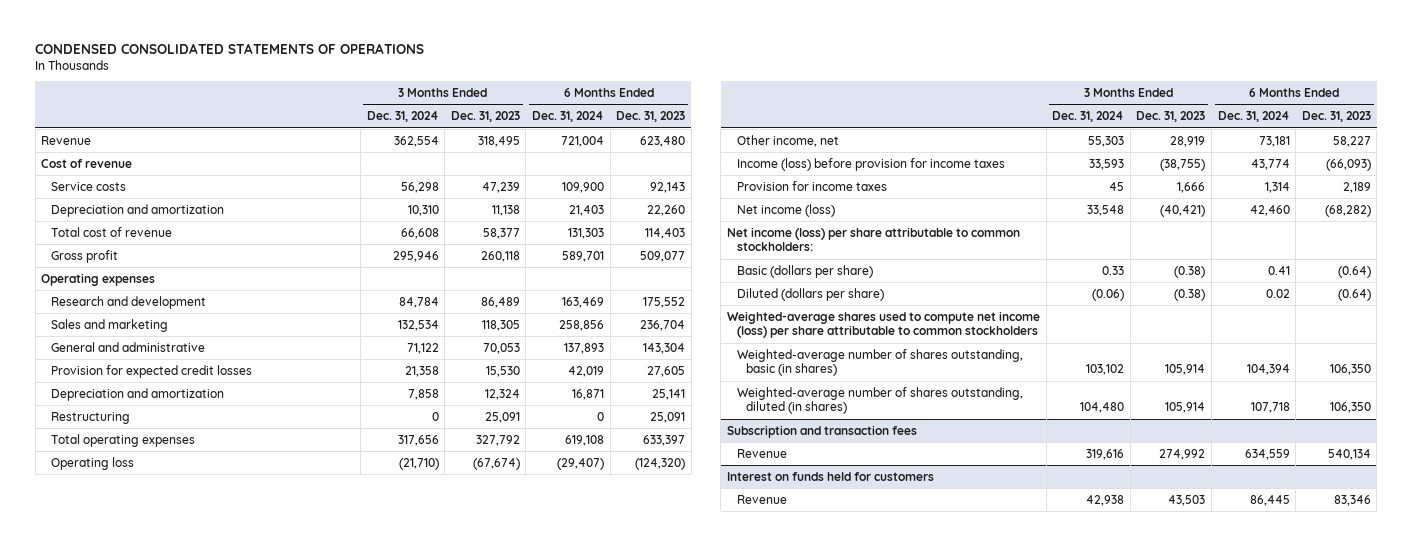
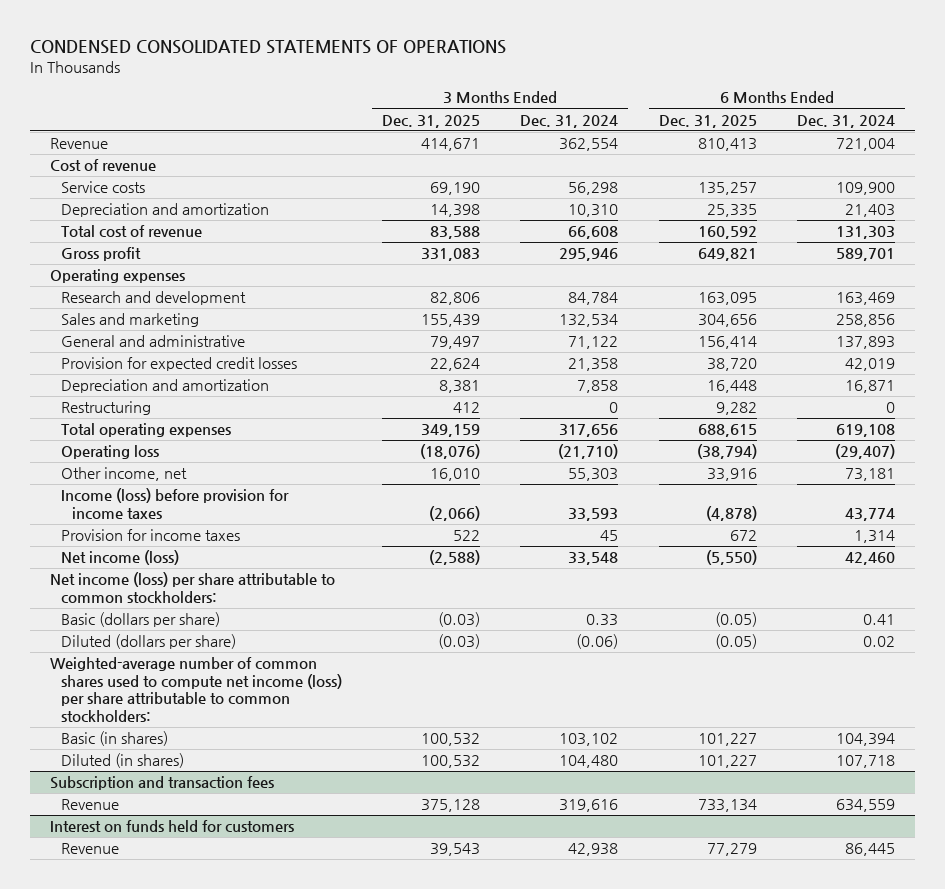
[450,111,520,123] Dec. 31, 2023 -> none
[616,111,686,123] Dec. 31, 2023 -> none
none -> [382,114,481,128] Dec. 31, 2025
none -> [658,114,757,128] Dec. 31, 2025
[726,310,1040,339] Weighted-average shares used to compute net income (loss) per share attributable to common stockholders -> [49,657,343,723] Weighted-average number of common shares used to compute net income (loss) per share attributable to common stockholders:
[736,348,1023,377] Weighted-average number of shares outstanding, basic (in shares) -> [61,731,169,747] Basic (in shares)
[736,386,1023,415] Weighted-average number of shares outstanding, diluted (in shares) -> [61,753,185,769] Diluted (in shares)

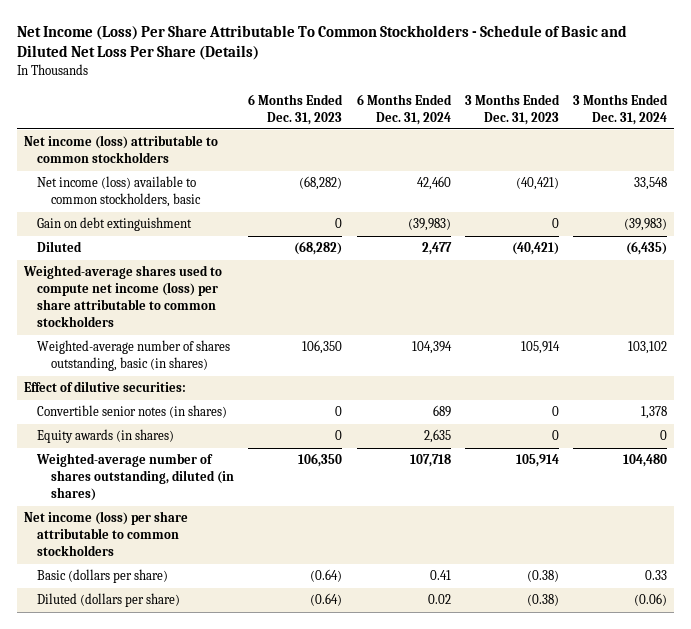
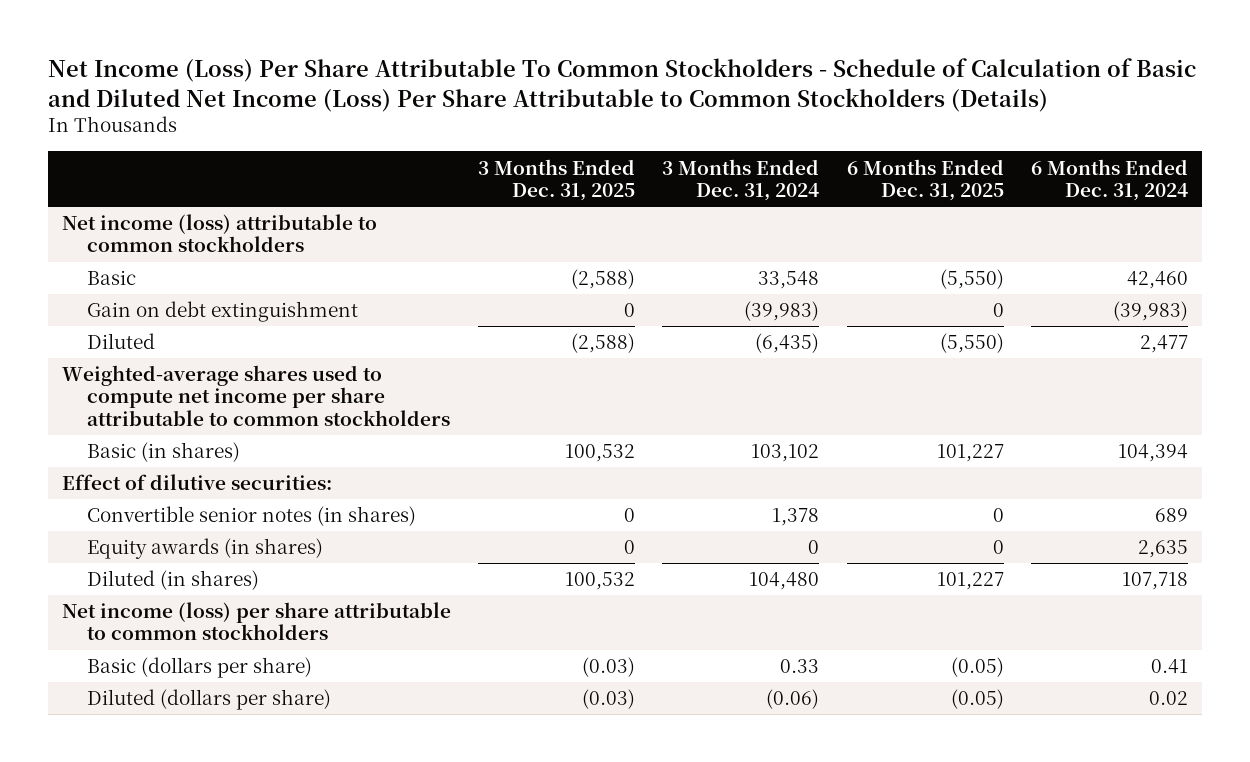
[16,25,627,61] Net Income (Loss) Per Share Attributable To Common Stockholders - Schedule of Basic and Diluted Net Loss Per Share (Details) -> [47,58,1196,112] Net Income (Loss) Per Share Attributable To Common Stockholders - Schedule of Calculation of Basic and Diluted Net Income (Loss) Per Share Attributable to Common Stockholders (Details)
[248,93,344,125] 6 Months Ended Dec. 31, 2023 -> none
[464,93,560,125] 3 Months Ended Dec. 31, 2023 -> none
none -> [477,158,635,201] 3 Months Ended Dec. 31, 2025
none -> [846,158,1004,201] 6 Months Ended Dec. 31, 2025
[37,176,202,208] Net income (loss) available to common stockholders, basic -> [87,270,137,286] Basic
[22,265,222,328] Weighted-average shares used to compute net income (loss) per share attributable to common stockholders -> [61,365,451,426] Weighted-average shares used to compute net income per share attributable to common stockholders
[37,340,231,372] Weighted-average number of shares outstanding, basic (in shares) -> [87,442,241,463] Basic (in shares)
[36,453,235,502] Weighted-average number of shares outstanding, diluted (in shares) -> [87,570,260,591] Diluted (in shares)

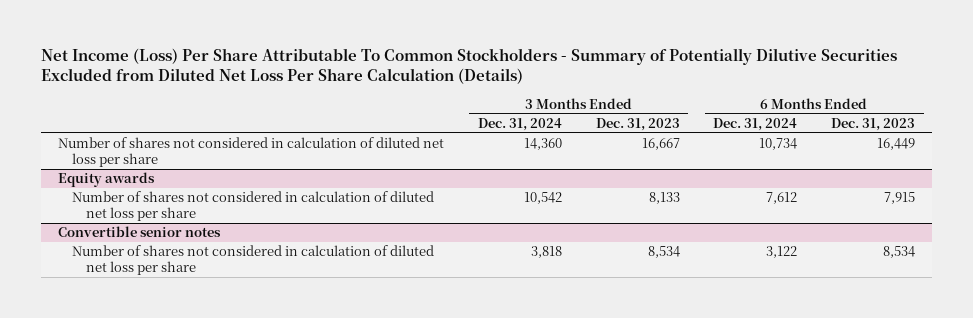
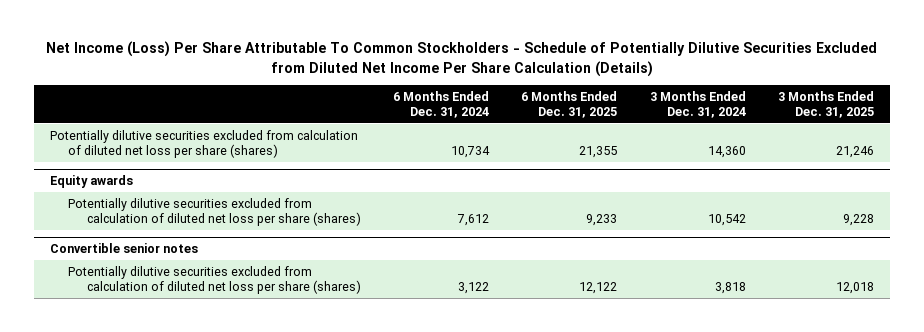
[40,48,897,85] Net Income (Loss) Per Share Attributable To Common Stockholders - Summary of Potentially Dilutive Securities Excluded from Diluted Net Loss Per Share Calculation (Details) -> [46,41,878,77] Net Income (Loss) Per Share Attributable To Common Stockholders - Schedule of Potentially Dilutive Securities Excluded from Diluted Net Income Per Share Calculation (Details)
[595,118,680,132] Dec. 31, 2023 -> none
[831,118,916,132] Dec. 31, 2023 -> none
none -> [521,90,618,118] 6 Months Ended Dec. 31, 2025
none -> [777,90,874,118] 3 Months Ended Dec. 31, 2025
[57,137,444,168] Number of shares not considered in calculation of diluted net loss per share -> [50,129,359,158] Potentially dilutive securities excluded from calculation of diluted net loss per share (shares)
[71,191,434,222] Number of shares not considered in calculation of diluted net loss per share -> [68,197,361,226] Potentially dilutive securities excluded from calculation of diluted net loss per share (shares)
[71,245,434,276] Number of shares not considered in calculation of diluted net loss per share -> [68,265,361,294] Potentially dilutive securities excluded from calculation of diluted net loss per share (shares)

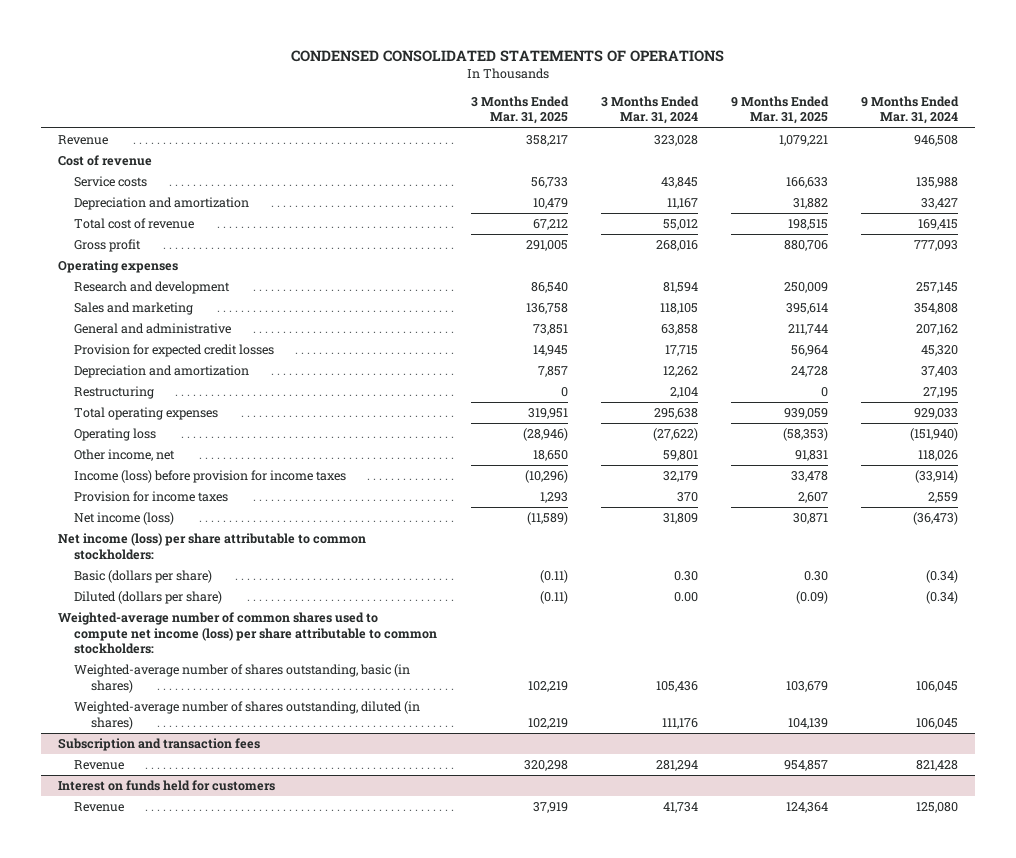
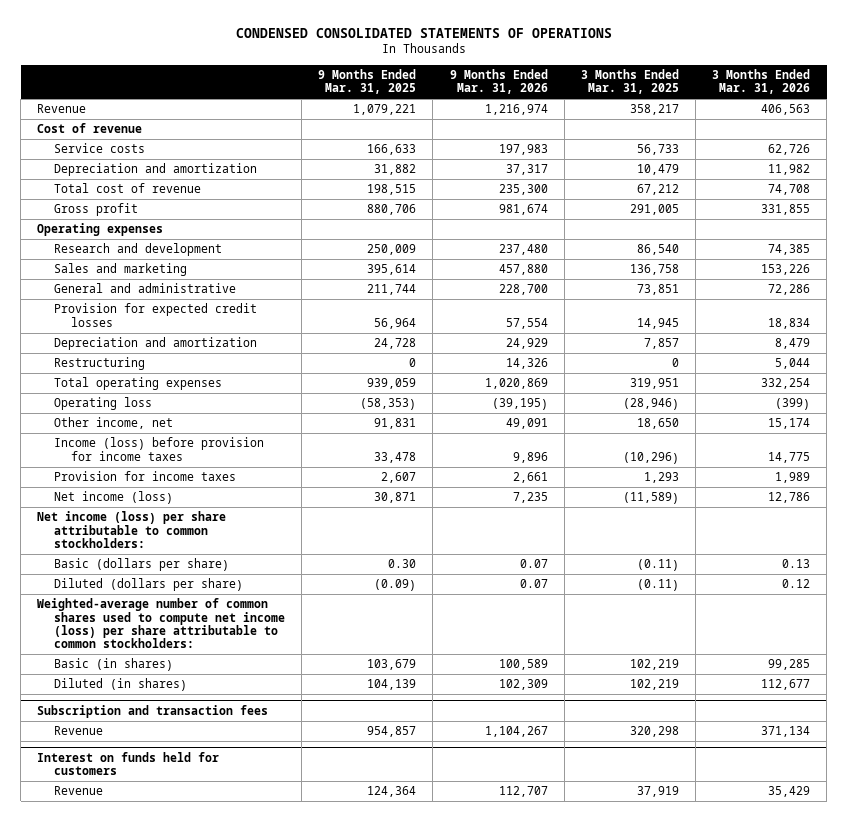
[600,95,699,125] 3 Months Ended Mar. 31, 2024 -> none
[861,95,960,125] 9 Months Ended Mar. 31, 2024 -> none
none -> [449,69,548,95] 9 Months Ended Mar. 31, 2026
none -> [712,69,811,95] 3 Months Ended Mar. 31, 2026
[74,664,411,693] Weighted-average number of shares outstanding, basic (in shares) -> [53,658,173,672] Basic (in shares)
[74,701,421,730] Weighted-average number of shares outstanding, diluted (in shares) -> [53,678,187,692] Diluted (in shares)

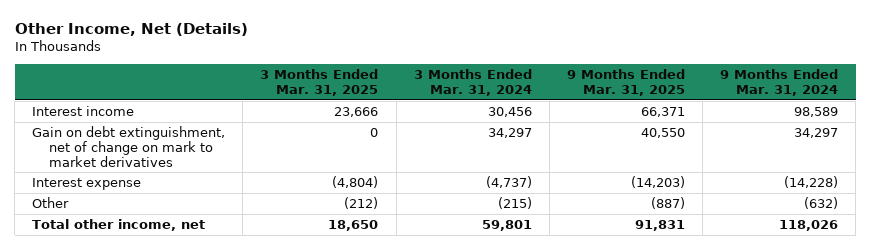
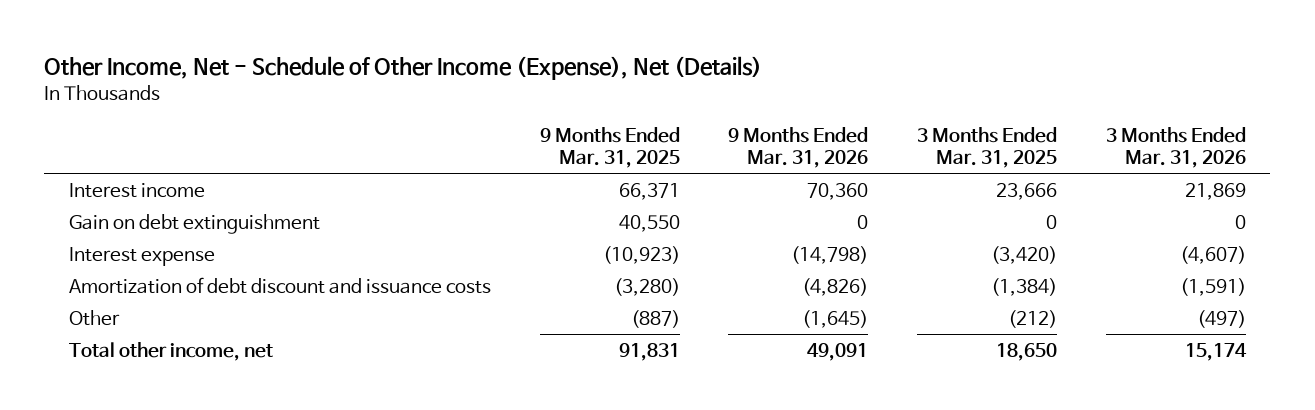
[14,23,248,37] Other Income, Net (Details) -> [44,56,763,81] Other Income, Net - Schedule of Other Income (Expense), Net (Details)
[413,69,532,96] 3 Months Ended Mar. 31, 2024 -> none
[720,69,839,96] 9 Months Ended Mar. 31, 2024 -> none
none -> [728,126,869,169] 9 Months Ended Mar. 31, 2026
none -> [1105,126,1246,169] 3 Months Ended Mar. 31, 2026
[32,126,226,167] Gain on debt extinguishment, net of change on mark to market derivatives -> [68,213,320,234] Gain on debt extinguishment
[332,176,379,189] (4,804) -> [991,245,1058,264] (3,420)
[630,176,685,189] (14,203) -> [602,245,680,264] (10,923)
none -> [68,276,491,294] Amortization of debt discount and issuance costs

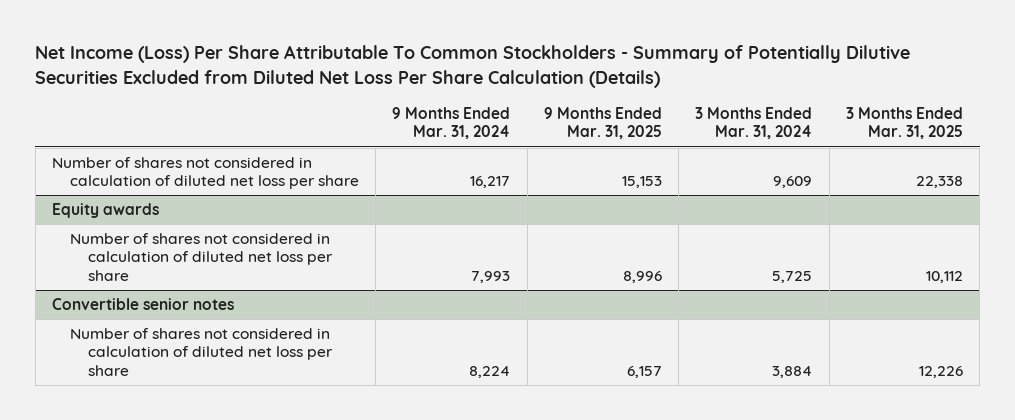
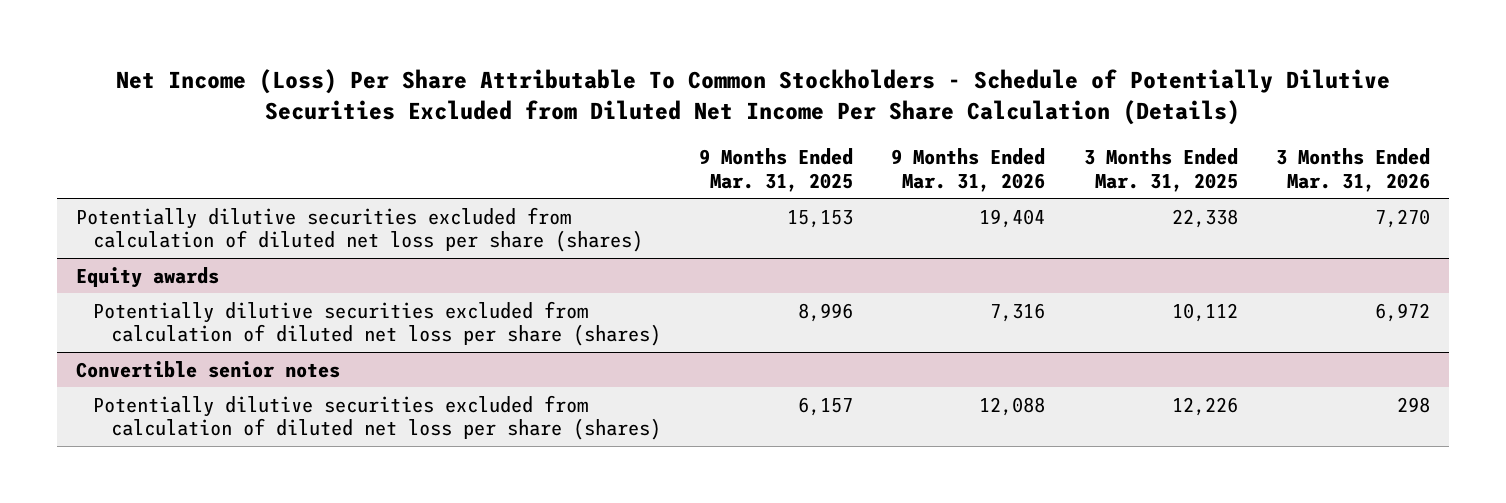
[35,45,911,88] Net Income (Loss) Per Share Attributable To Common Stockholders - Summary of Potentially Dilutive Securities Excluded from Diluted Net Loss Per Share Calculation (Details) -> [116,69,1391,126] Net Income (Loss) Per Share Attributable To Common Stockholders - Schedule of Potentially Dilutive Securities Excluded from Diluted Net Income Per Share Calculation (Details)
[392,107,511,140] 9 Months Ended Mar. 31, 2024 -> none
[695,107,813,140] 3 Months Ended Mar. 31, 2024 -> none
none -> [891,148,1046,192] 9 Months Ended Mar. 31, 2026
none -> [1275,148,1430,192] 3 Months Ended Mar. 31, 2026
[51,157,359,190] Number of shares not considered in calculation of diluted net loss per share -> [76,206,644,253] Potentially dilutive securities excluded from calculation of diluted net loss per share (shares)
[69,233,333,281] Number of shares not considered in calculation of diluted net loss per share -> [93,300,661,347] Potentially dilutive securities excluded from calculation of diluted net loss per share (shares)
[69,328,333,376] Number of shares not considered in calculation of diluted net loss per share -> [93,394,661,441] Potentially dilutive securities excluded from calculation of diluted net loss per share (shares)

